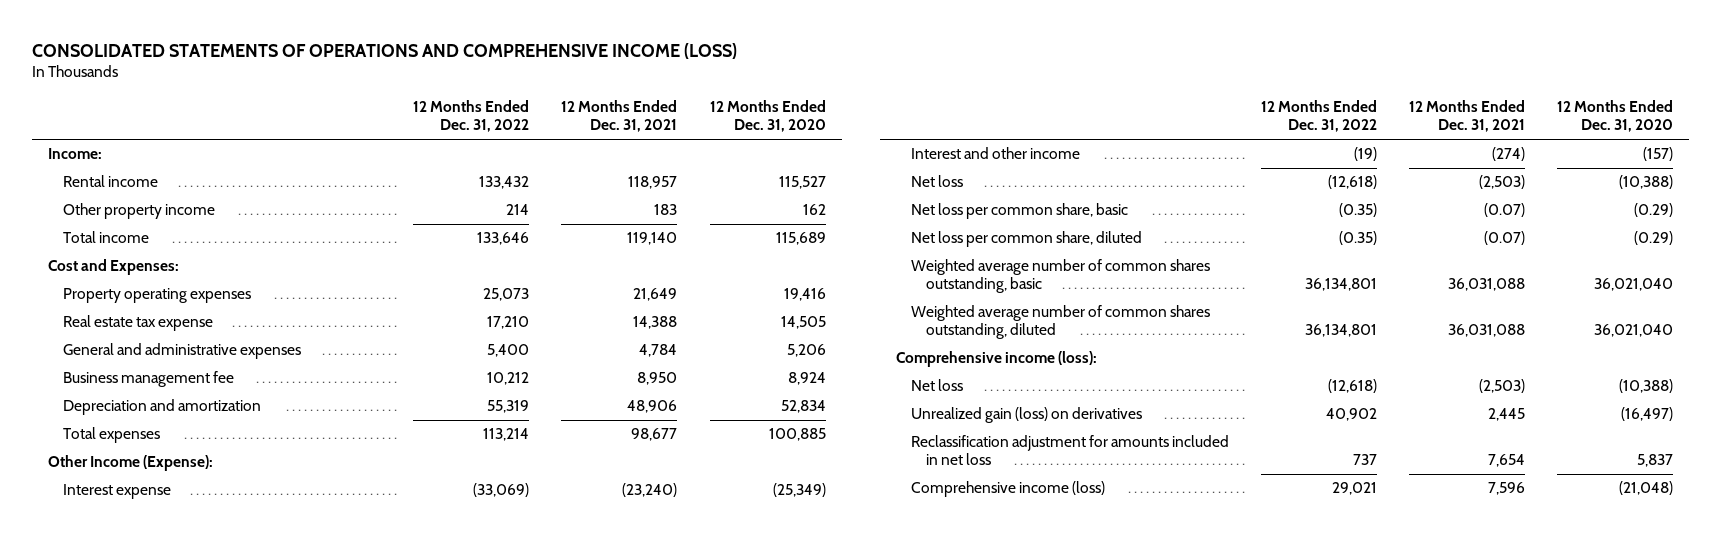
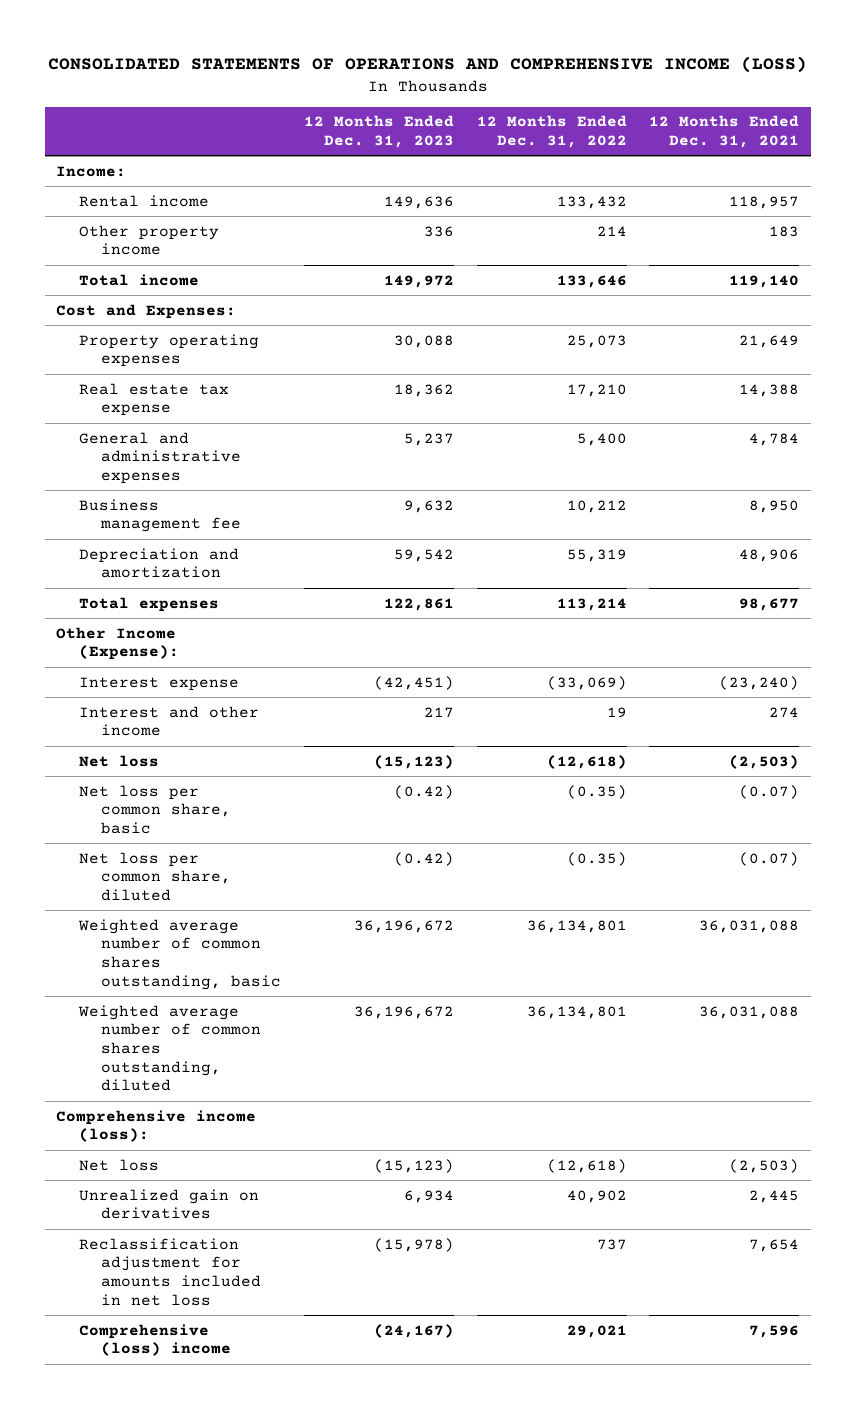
[709,100,826,133] 12 Months Ended Dec. 31, 2020 -> none
none -> [303,115,454,148] 12 Months Ended Dec. 31, 2023
[1354,147,1378,162] (19) -> [606,706,627,718] 19
[1492,147,1526,162] (274) -> [769,706,800,718] 274
[911,407,1143,424] Unrealized gain (loss) on derivatives -> [78,1188,259,1220] Unrealized gain on derivatives
[911,481,1106,498] Comprehensive income (loss) -> [78,1323,232,1357] Comprehensive (loss) income

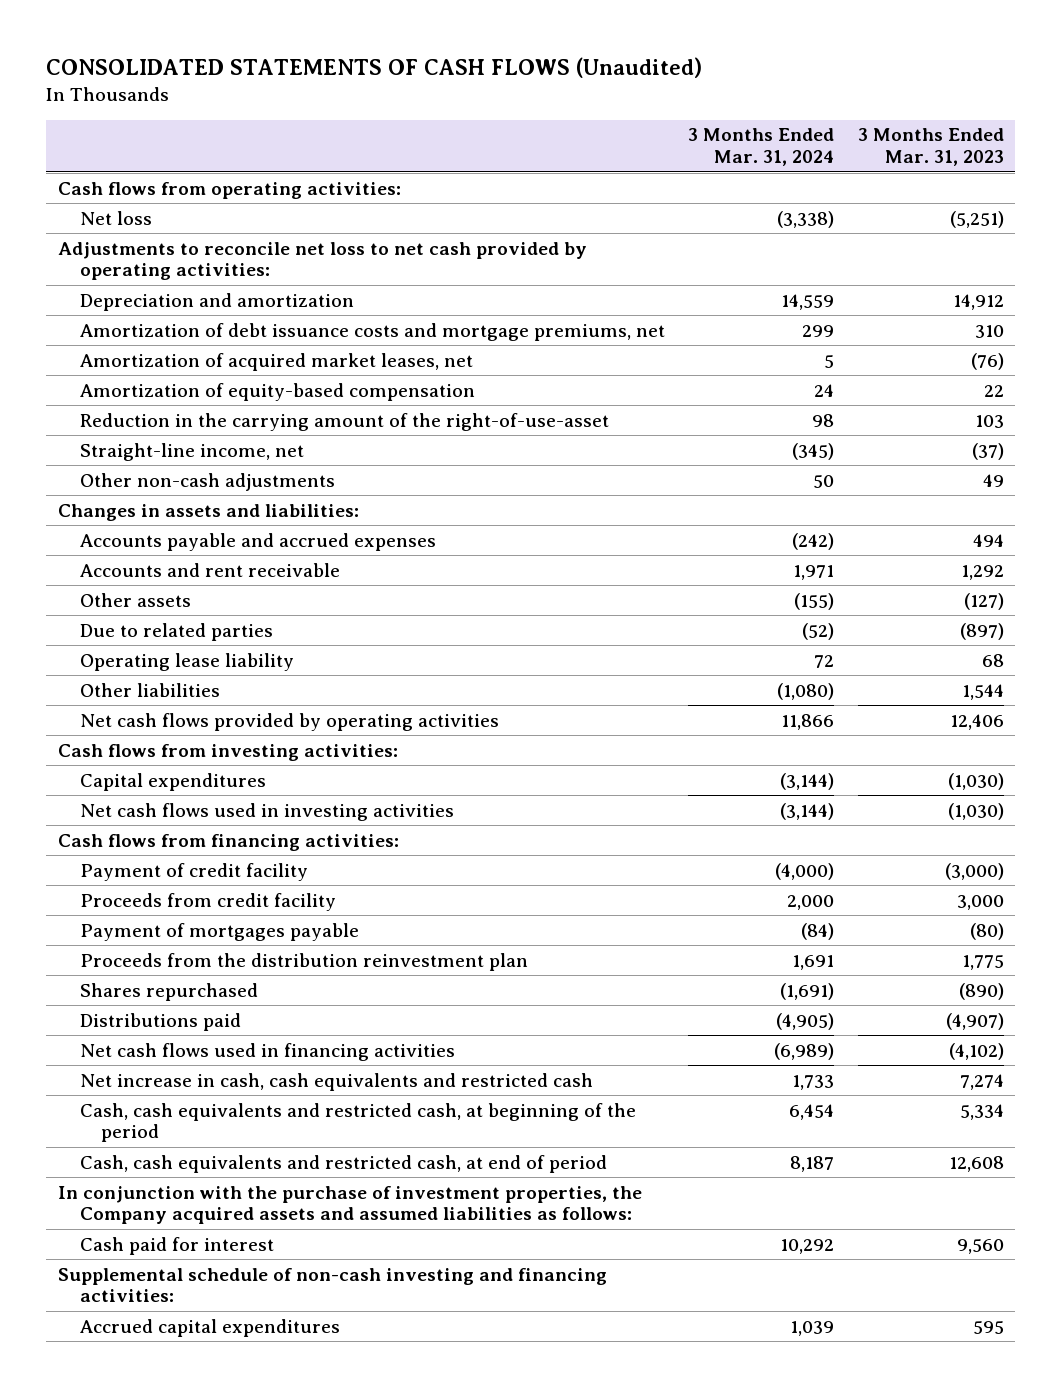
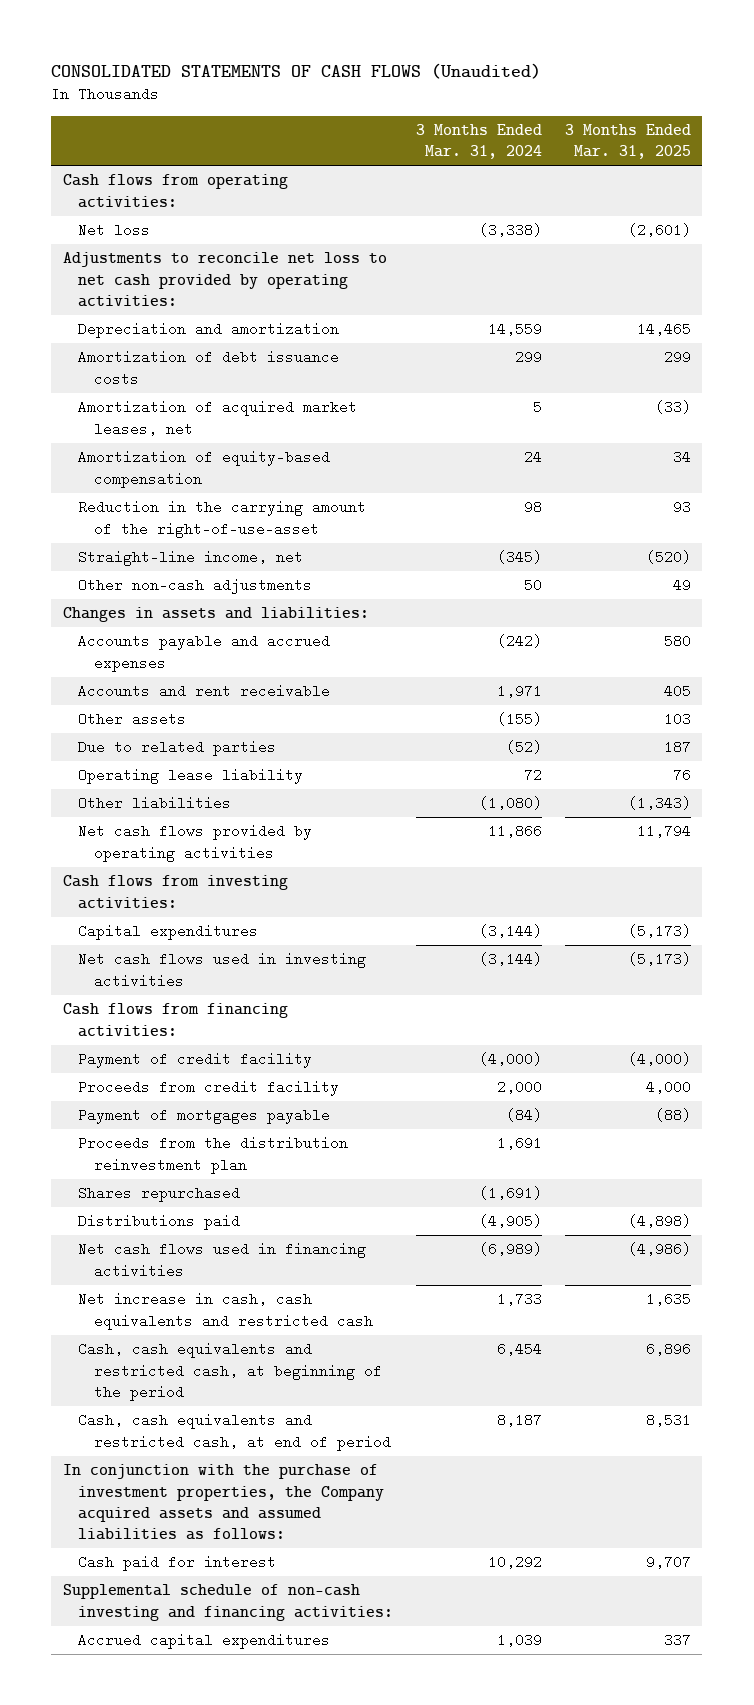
[857,128,1004,167] 3 Months Ended Mar. 31, 2023 -> none
none -> [564,123,691,160] 3 Months Ended Mar. 31, 2025
[79,322,665,341] Amortization of debt issuance costs and mortgage premiums, net -> [78,350,340,386] Amortization of debt issuance costs

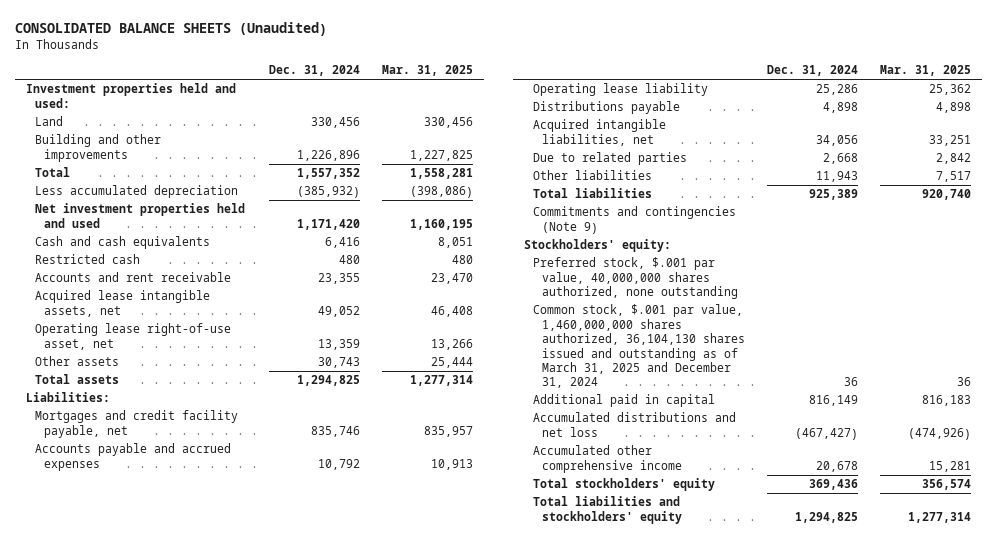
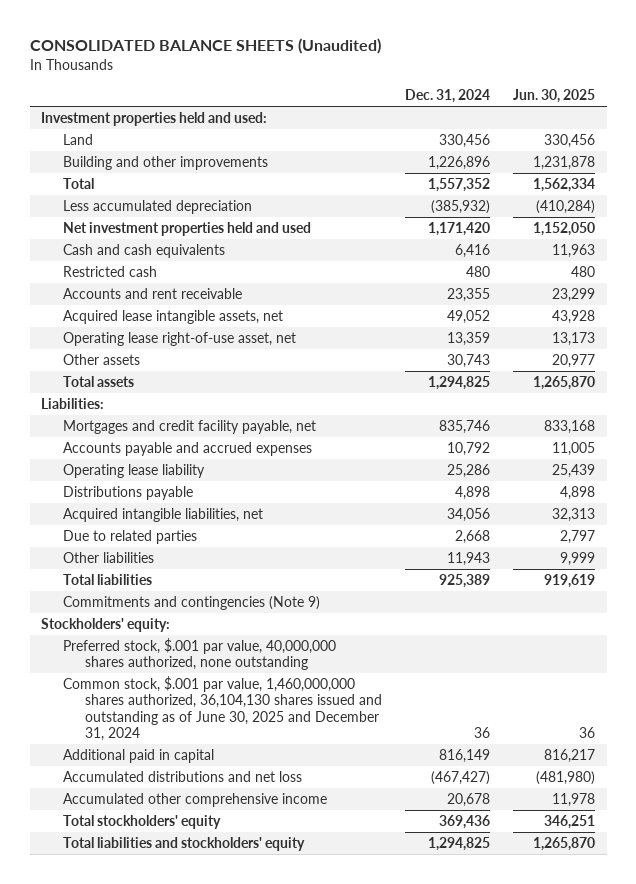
[381,65,473,77] Mar. 31, 2025 -> none
none -> [513,89,596,104] Jun. 30, 2025
[532,304,746,389] Common stock, $.001 par value, 1,460,000,000 shares authorized, 36,104,130 shares issued and outstanding as of March 31, 2025 and December 31, 2024 -> [63,676,382,741] Common stock, $.001 par value, 1,460,000,000 shares authorized, 36,104,130 shares issued and outstanding as of June 30, 2025 and December 31, 2024

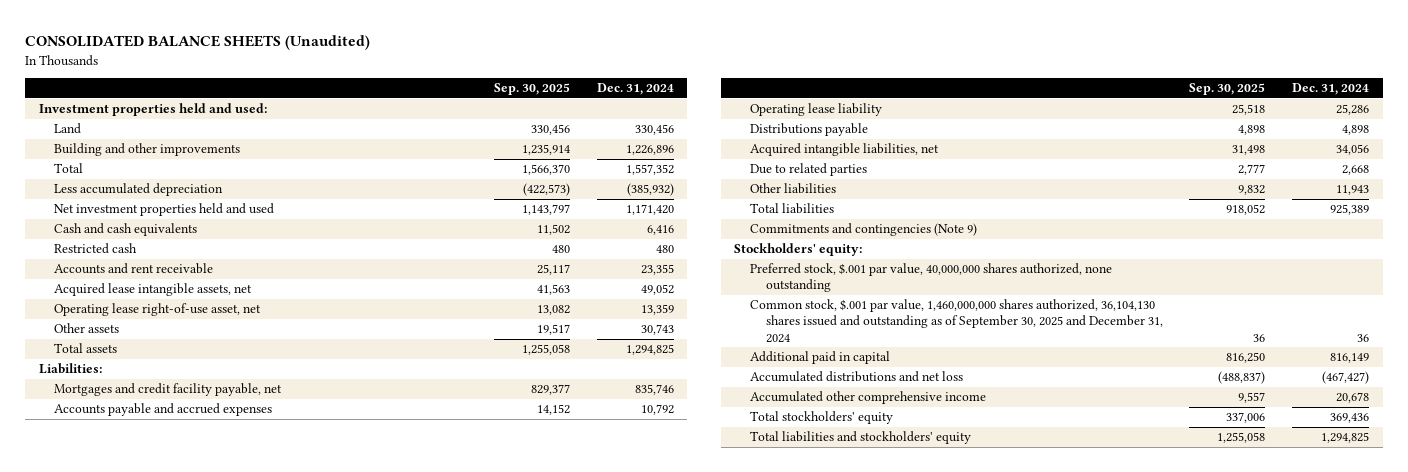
[513,89,596,104] Jun. 30, 2025 -> none
none -> [493,83,570,96] Sep. 30, 2025
[63,676,382,741] Common stock, $.001 par value, 1,460,000,000 shares authorized, 36,104,130 shares issued and outstanding as of June 30, 2025 and December 31, 2024 -> [750,299,1163,343] Common stock, $.001 par value, 1,460,000,000 shares authorized, 36,104,130 shares issued and outstanding as of September 30, 2025 and December 31, 2024

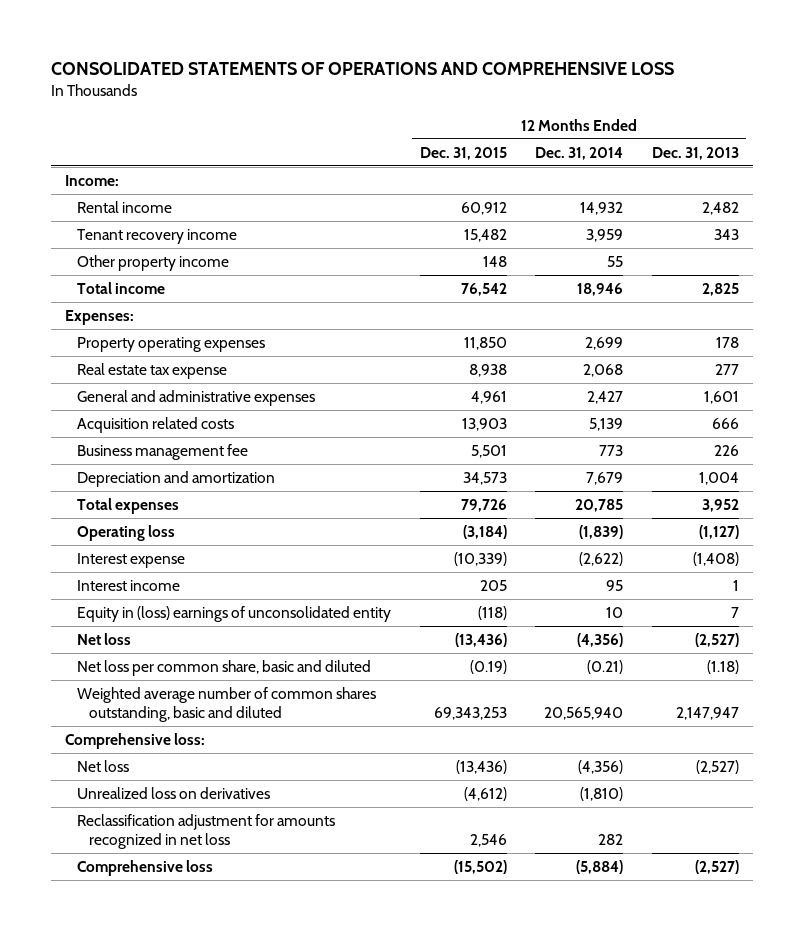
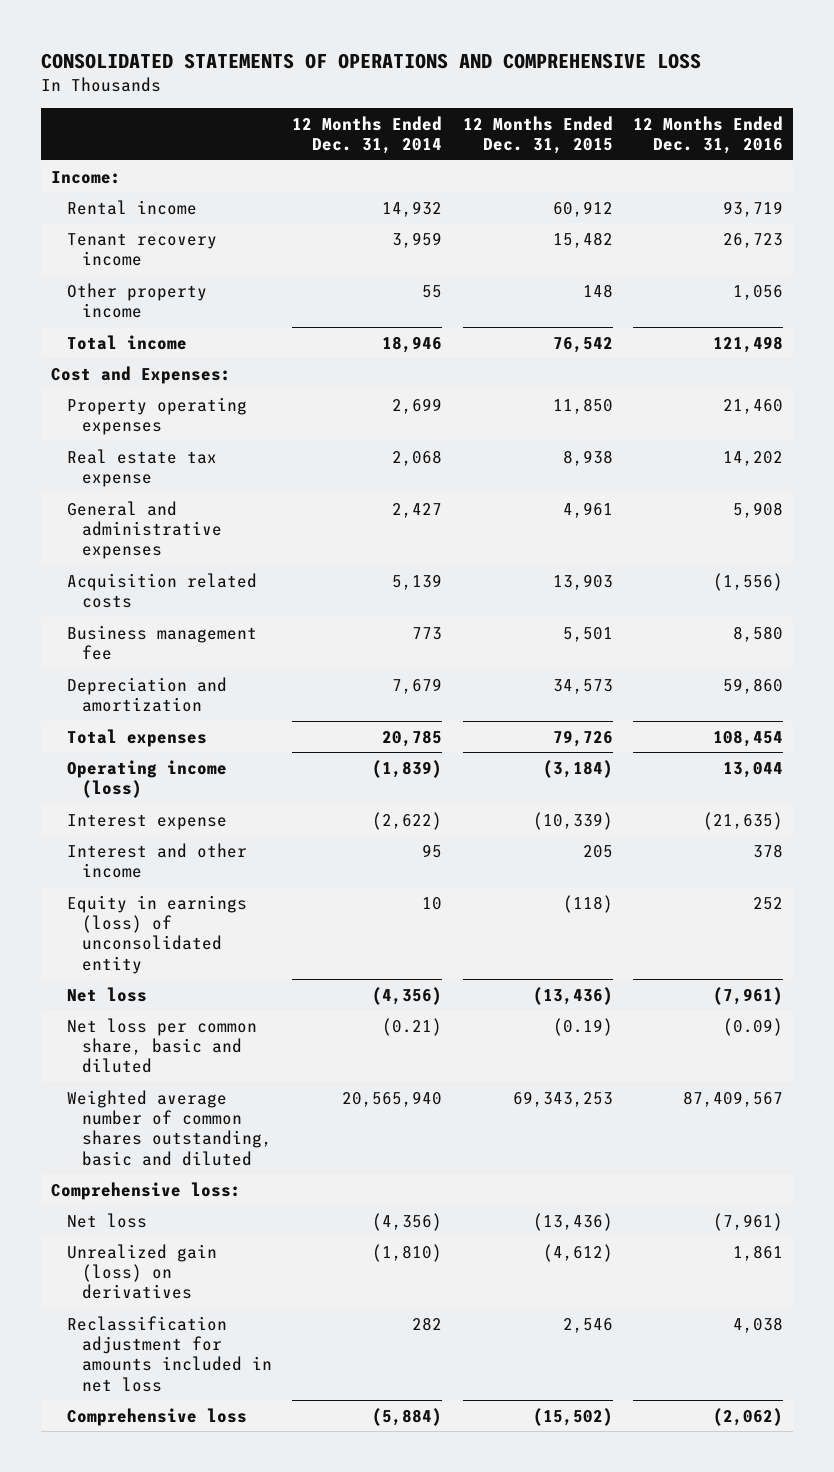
[651,146,739,160] Dec. 31, 2013 -> none
none -> [633,115,784,155] 12 Months Ended Dec. 31, 2016
[65,309,135,325] Expenses: -> none
none -> [51,365,232,384] Cost and Expenses:
[77,524,176,541] Operating loss -> [66,759,227,798] Operating income (loss)
[77,579,181,591] Interest income -> [66,842,247,878] Interest and other income
[77,605,392,622] Equity in (loss) earnings of unconsolidated entity -> [66,894,247,974] Equity in earnings (loss) of unconsolidated entity
[77,786,271,799] Unrealized loss on derivatives -> [66,1243,217,1300] Unrealized gain (loss) on derivatives
[77,813,336,849] Reclassification adjustment for amounts recognized in net loss -> [66,1315,272,1392] Reclassification adjustment for amounts included in net loss

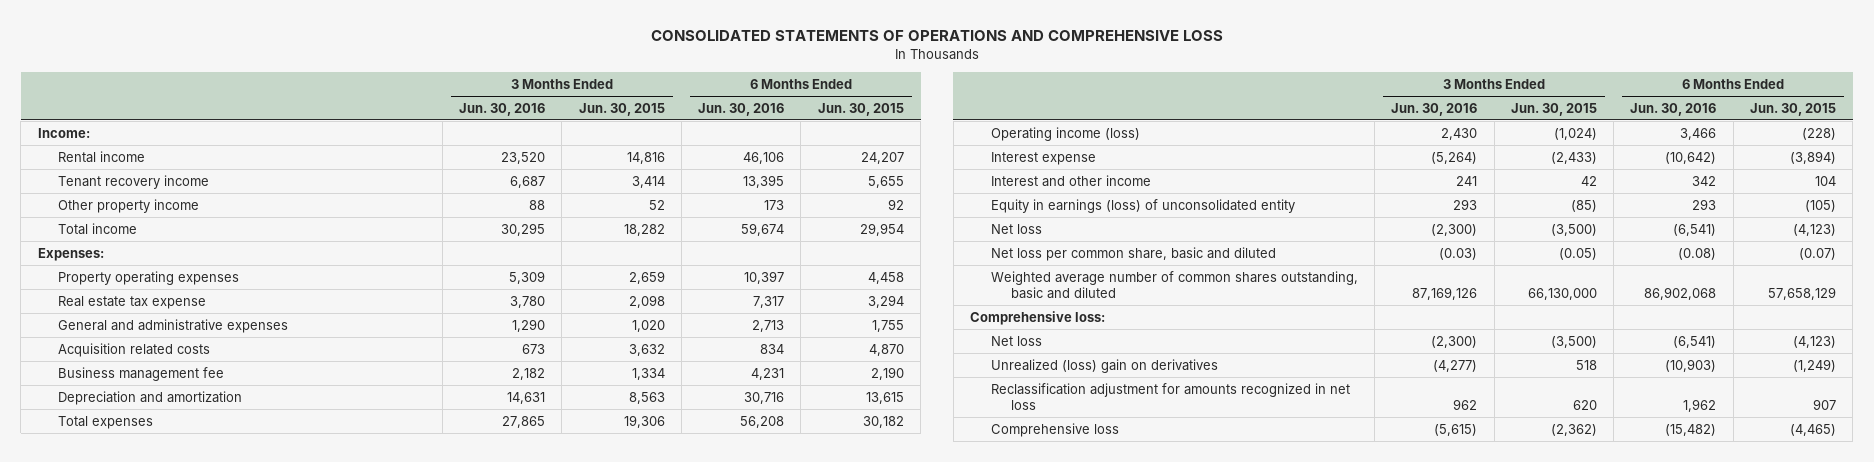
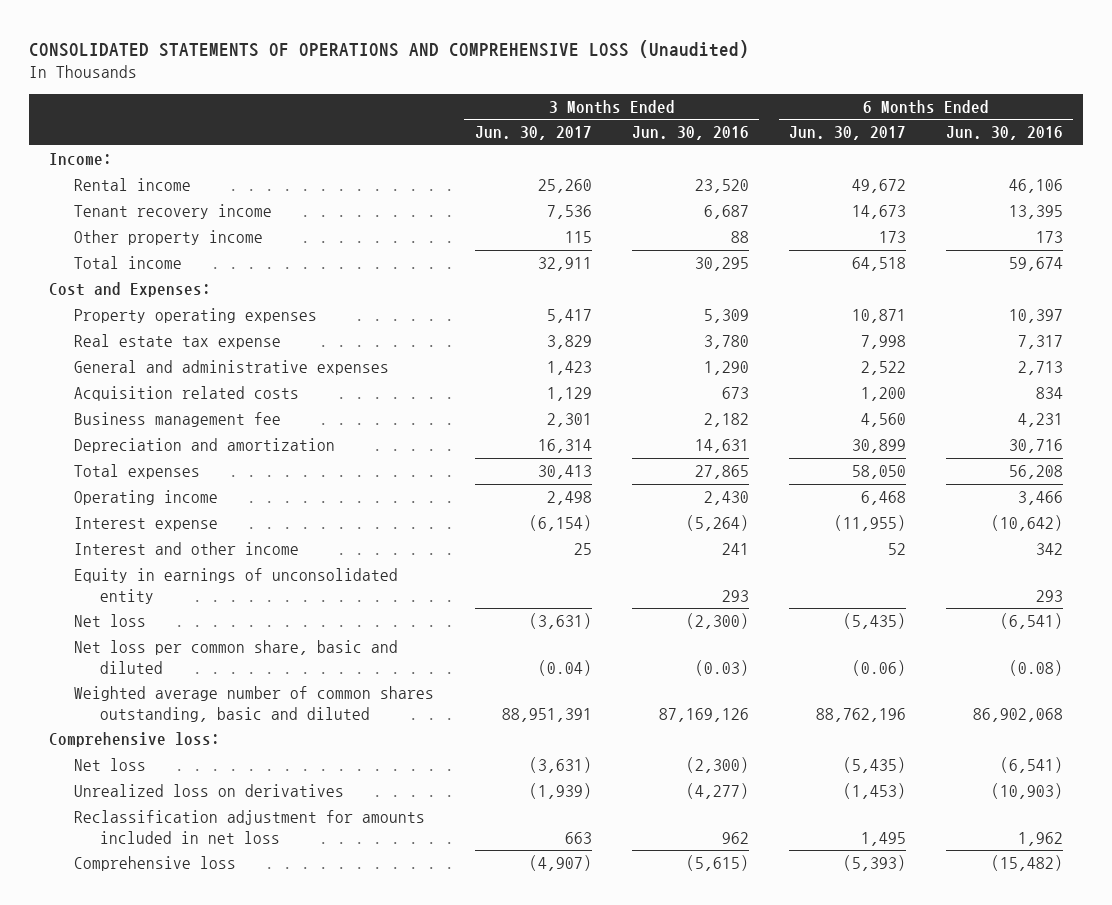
[650,30,1223,42] CONSOLIDATED STATEMENTS OF OPERATIONS AND COMPREHENSIVE LOSS -> [28,39,749,58] CONSOLIDATED STATEMENTS OF OPERATIONS AND COMPREHENSIVE LOSS (Unaudited)
[578,102,665,116] Jun. 30, 2015 -> none
[817,102,904,116] Jun. 30, 2015 -> none
none -> [474,126,592,141] Jun. 30, 2017
none -> [788,126,906,141] Jun. 30, 2017
[37,247,104,261] Expenses: -> none
none -> [48,282,211,298] Cost and Expenses:
[990,126,1140,141] Operating income (loss) -> [74,490,219,506] Operating income
[990,198,1295,213] Equity in earnings (loss) of unconsolidated entity -> [74,568,399,604] Equity in earnings of unconsolidated entity
[990,358,1218,373] Unrealized (loss) gain on derivatives -> [74,784,345,798] Unrealized loss on derivatives
[990,382,1350,410] Reclassification adjustment for amounts recognized in net loss -> [74,810,426,844] Reclassification adjustment for amounts included in net loss

